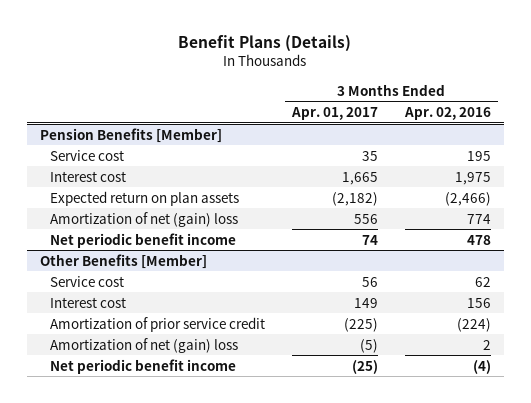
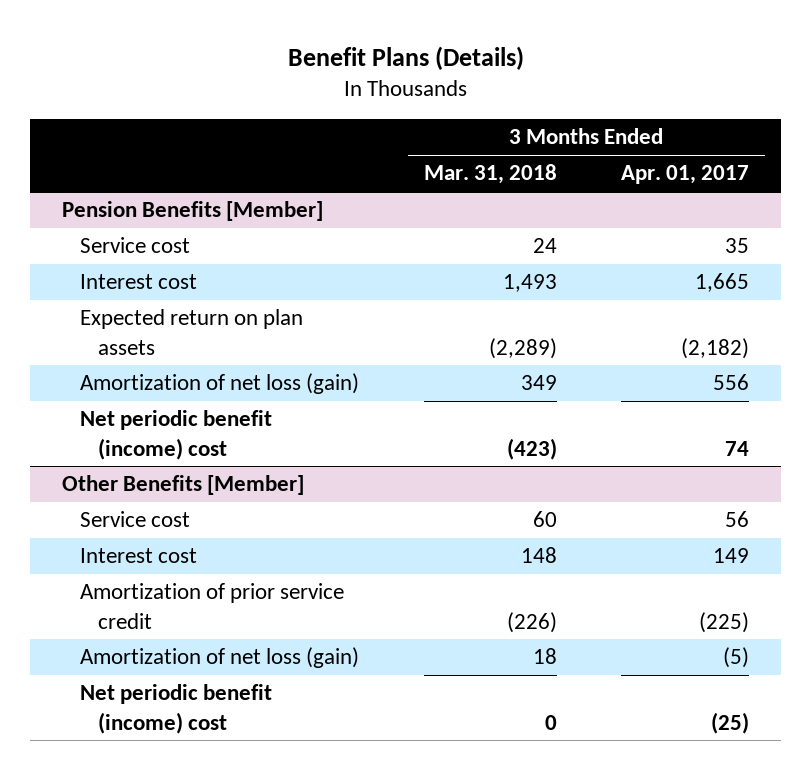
[403,107,491,121] Apr. 02, 2016 -> none
none -> [423,164,557,185] Mar. 31, 2018
[50,211,239,227] Amortization of net (gain) loss -> [80,373,360,395] Amortization of net loss (gain)
[50,232,237,248] Net periodic benefit income -> [80,410,273,460] Net periodic benefit (income) cost
[50,337,239,353] Amortization of net (gain) loss -> [80,647,360,669] Amortization of net loss (gain)
[50,358,237,374] Net periodic benefit income -> [80,684,273,734] Net periodic benefit (income) cost

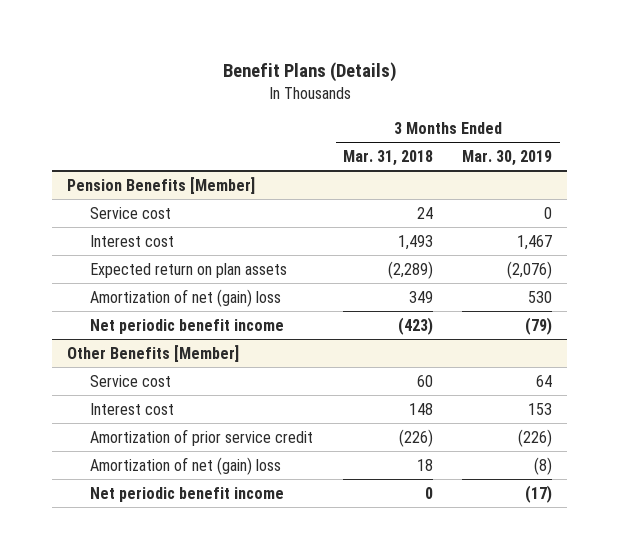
[620,165,749,185] Apr. 01, 2017 -> none
none -> [462,149,553,166] Mar. 30, 2019
[80,373,360,395] Amortization of net loss (gain) -> [90,288,282,307] Amortization of net (gain) loss
[80,410,273,460] Net periodic benefit (income) cost -> [90,318,285,334] Net periodic benefit income
[80,647,360,669] Amortization of net loss (gain) -> [90,456,282,475] Amortization of net (gain) loss
[80,684,273,734] Net periodic benefit (income) cost -> [90,486,285,502] Net periodic benefit income

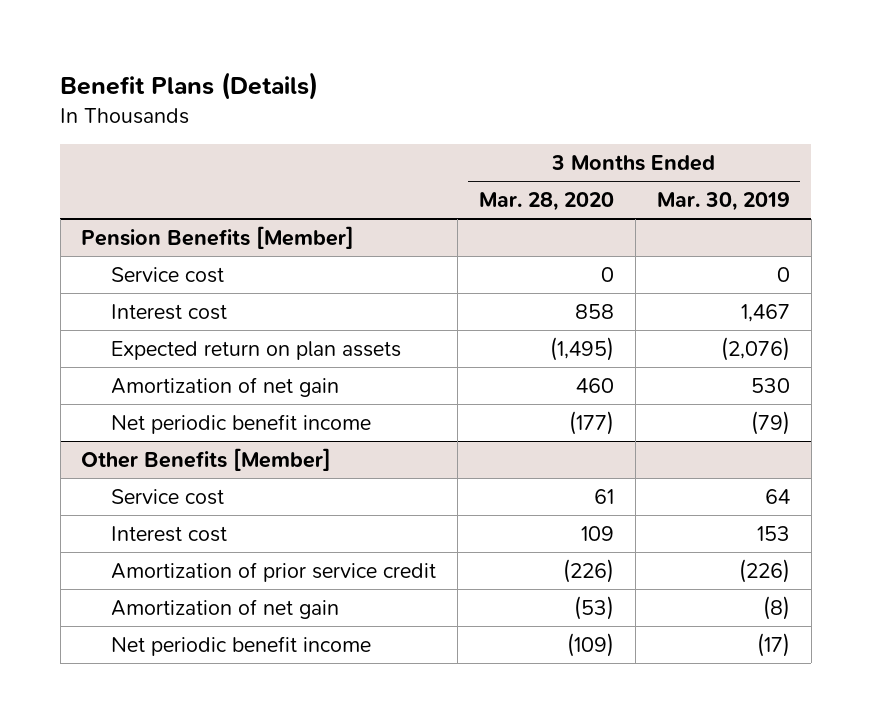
[342,149,433,166] Mar. 31, 2018 -> none
none -> [479,192,615,212] Mar. 28, 2020
[90,288,282,307] Amortization of net (gain) loss -> [111,376,340,397] Amortization of net gain
[90,456,282,475] Amortization of net (gain) loss -> [111,598,340,619] Amortization of net gain

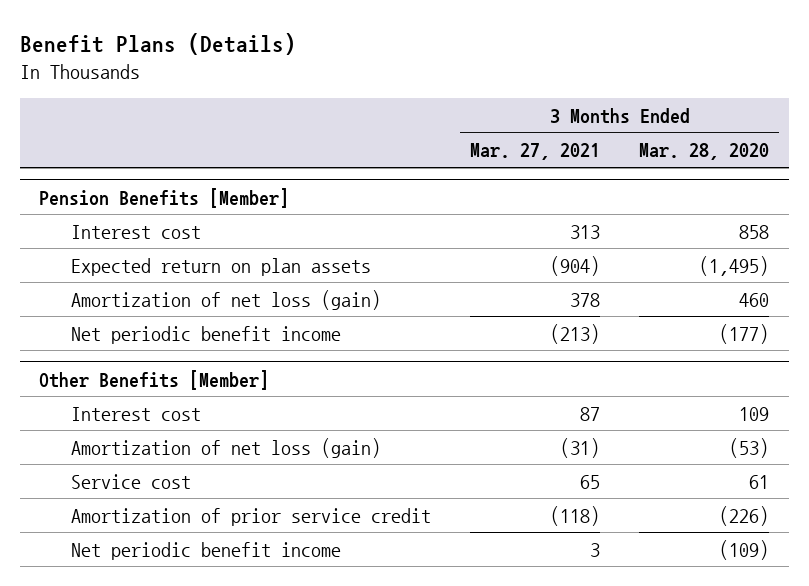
[656,192,790,212] Mar. 30, 2019 -> none
none -> [470,143,601,161] Mar. 27, 2021
[111,266,225,283] Service cost -> none
[111,376,340,397] Amortization of net gain -> [71,289,382,310] Amortization of net loss (gain)
none -> [71,437,382,458] Amortization of net loss (gain)
[111,488,225,505] Service cost -> [71,473,192,489] Service cost
[111,598,340,619] Amortization of net gain -> none

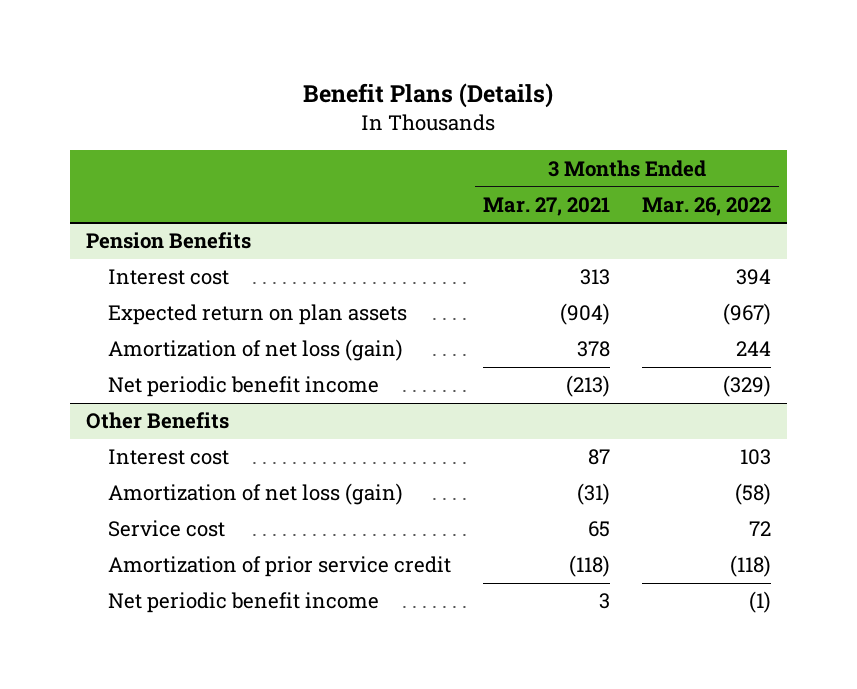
[639,143,770,161] Mar. 28, 2020 -> none
none -> [641,196,771,216] Mar. 26, 2022
[39,187,290,208] Pension Benefits [Member] -> [86,232,252,250] Pension Benefits
[39,369,270,390] Other Benefits [Member] -> [86,412,230,430] Other Benefits

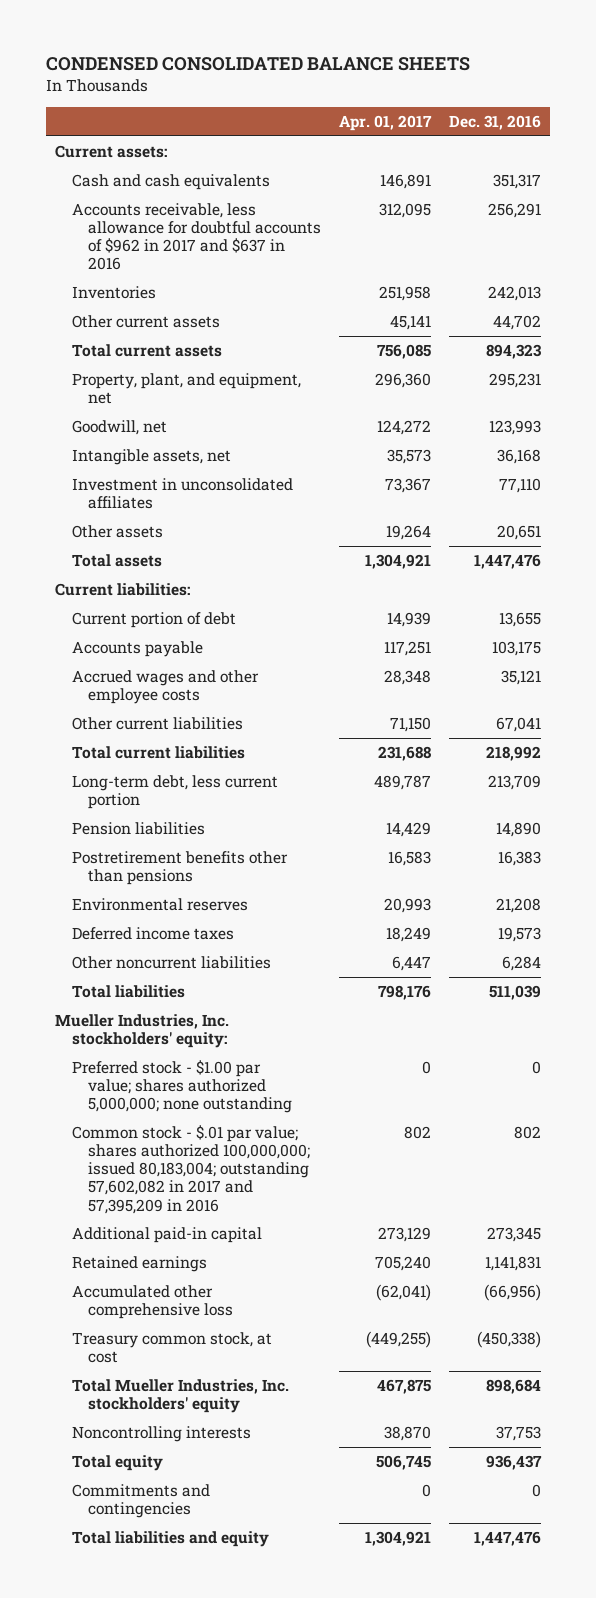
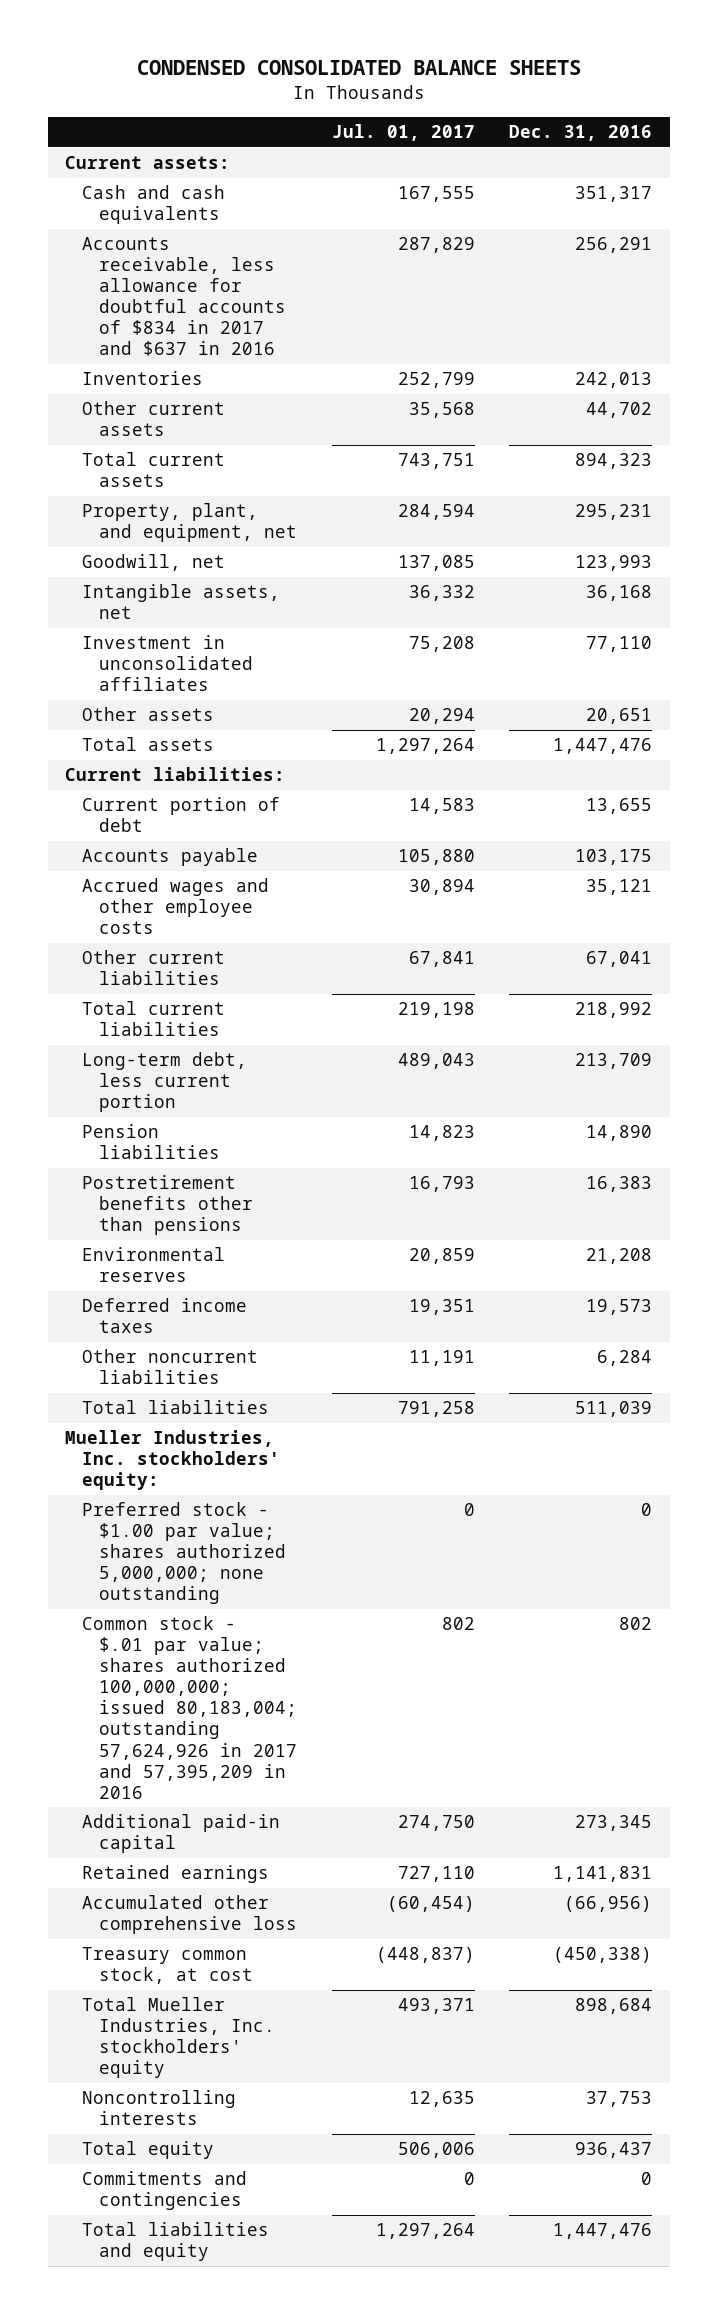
[339,115,433,132] Apr. 01, 2017 -> none
none -> [331,124,475,142] Jul. 01, 2017
[71,203,322,271] Accounts receivable, less allowance for doubtful accounts of $962 in 2017 and $637 in 2016 -> [81,237,286,357] Accounts receivable, less allowance for doubtful accounts of $834 in 2017 and $637 in 2016
[71,1125,311,1214] Common stock - $.01 par value; shares authorized 100,000,000; issued 80,183,004; outstanding 57,602,082 in 2017 and 57,395,209 in 2016 -> [81,1616,297,1799] Common stock - $.01 par value; shares authorized 100,000,000; issued 80,183,004; outstanding 57,624,926 in 2017 and 57,395,209 in 2016

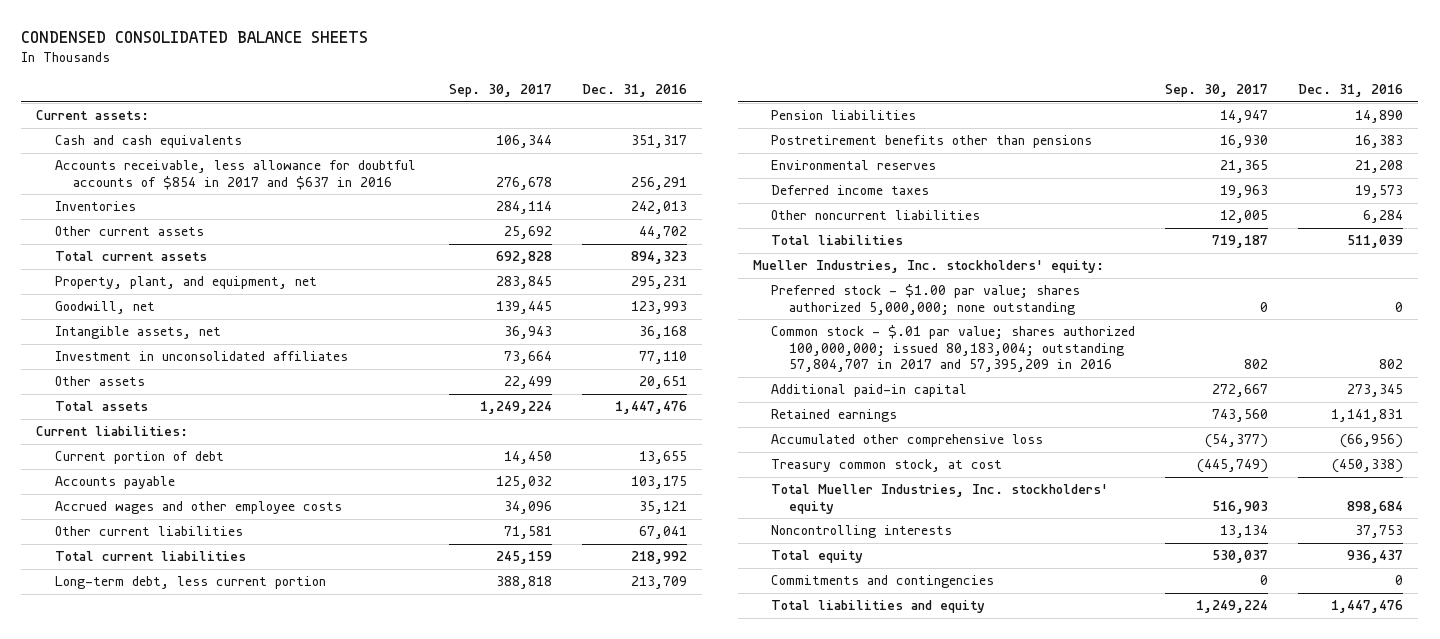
[331,124,475,142] Jul. 01, 2017 -> none
none -> [449,84,553,98] Sep. 30, 2017
[81,237,286,357] Accounts receivable, less allowance for doubtful accounts of $834 in 2017 and $637 in 2016 -> [54,160,416,190] Accounts receivable, less allowance for doubtful accounts of $854 in 2017 and $637 in 2016
[81,1616,297,1799] Common stock - $.01 par value; shares authorized 100,000,000; issued 80,183,004; outstanding 57,624,926 in 2017 and 57,395,209 in 2016 -> [771,325,1136,372] Common stock - $.01 par value; shares authorized 100,000,000; issued 80,183,004; outstanding 57,804,707 in 2017 and 57,395,209 in 2016

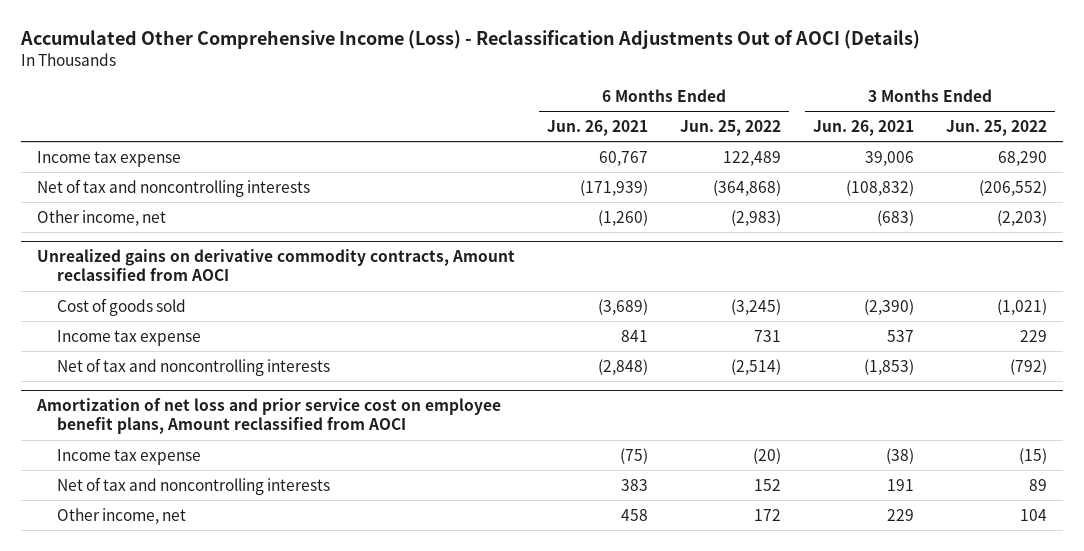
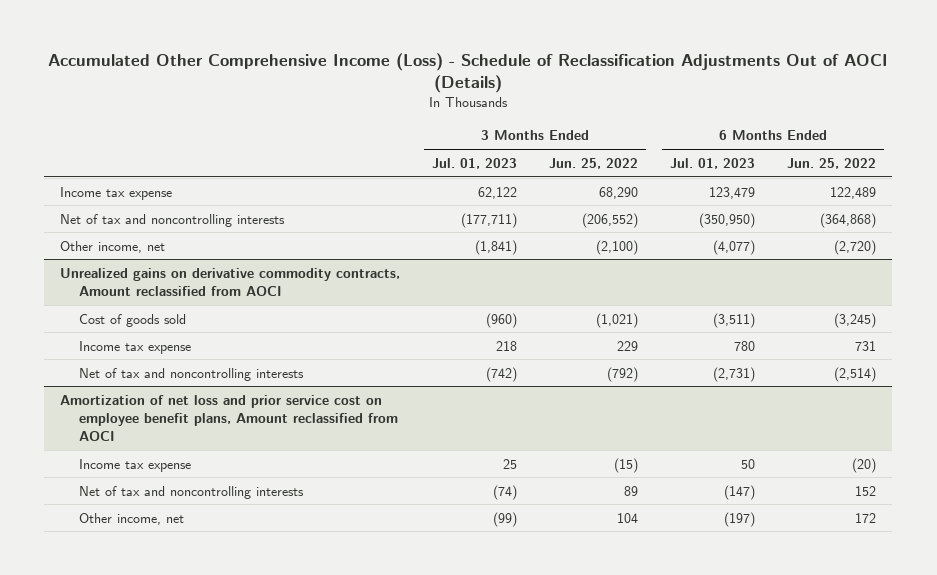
[19,29,920,49] Accumulated Other Comprehensive Income (Loss) - Reclassification Adjustments Out of AOCI (Details) -> [48,53,889,94] Accumulated Other Comprehensive Income (Loss) - Schedule of Reclassification Adjustments Out of AOCI (Details)
[546,119,648,136] Jun. 26, 2021 -> none
[812,119,914,136] Jun. 26, 2021 -> none
none -> [432,157,518,169] Jul. 01, 2023
none -> [670,157,756,169] Jul. 01, 2023
[730,209,781,226] (2,983) -> [834,239,877,255] (2,720)
[996,209,1047,226] (2,203) -> [596,239,639,255] (2,100)

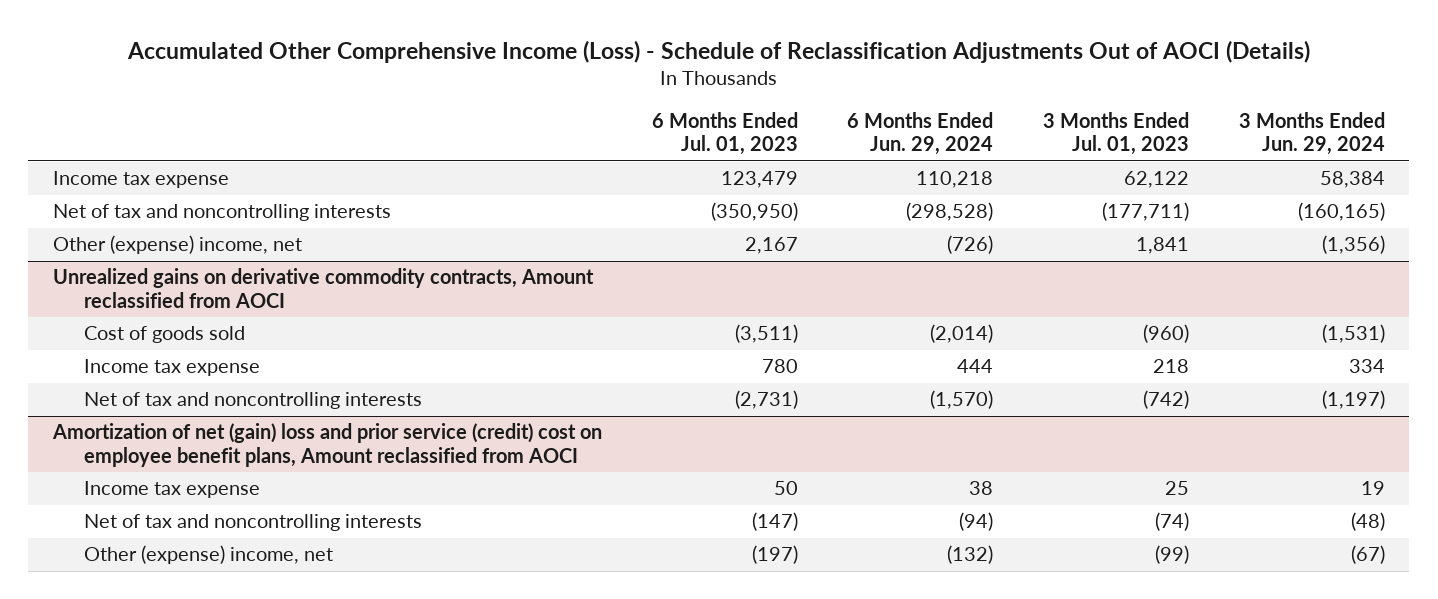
[549,157,639,169] Jun. 25, 2022 -> none
[787,157,877,169] Jun. 25, 2022 -> none
none -> [847,111,994,156] 6 Months Ended Jun. 29, 2024
none -> [1238,111,1385,156] 3 Months Ended Jun. 29, 2024
[60,240,166,253] Other income, net -> [52,235,302,255] Other (expense) income, net
[475,239,518,255] (1,841) -> [1135,237,1189,255] 1,841
[713,239,756,255] (4,077) -> [744,237,798,255] 2,167
[60,394,398,442] Amortization of net loss and prior service cost on employee benefit plans, Amount reclassified from AOCI -> [51,423,602,467] Amortization of net (gain) loss and prior service (credit) cost on employee benefit plans, Amount reclassified from AOCI
[78,512,184,525] Other income, net -> [84,545,334,565] Other (expense) income, net

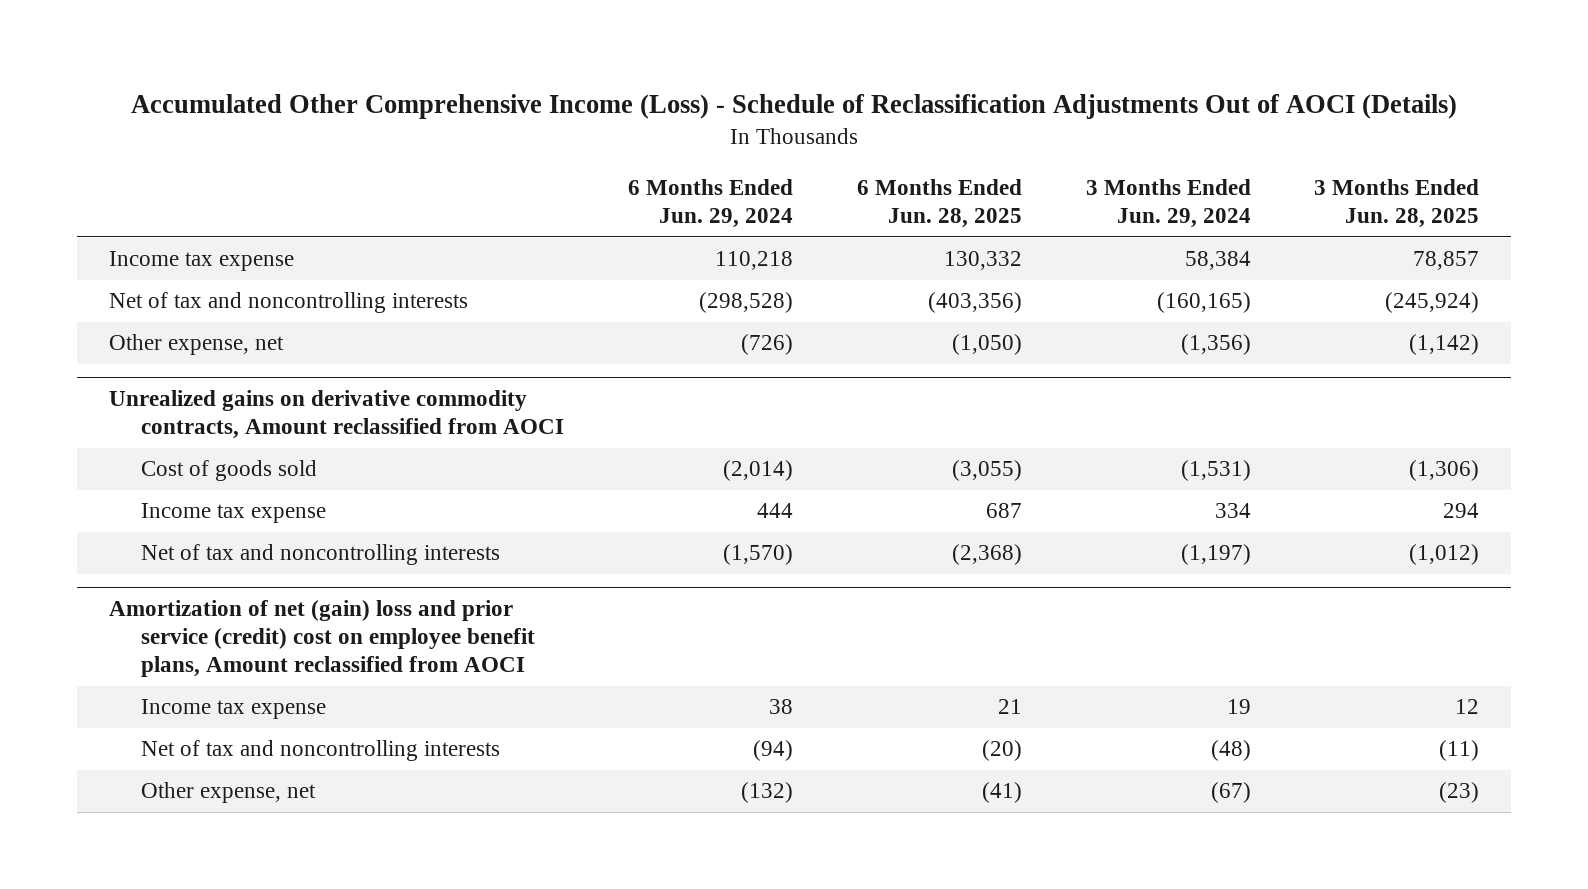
[651,111,798,156] 6 Months Ended Jul. 01, 2023 -> none
[1042,111,1189,156] 3 Months Ended Jul. 01, 2023 -> none
none -> [856,179,1022,229] 6 Months Ended Jun. 28, 2025
none -> [1314,179,1480,229] 3 Months Ended Jun. 28, 2025
[52,235,302,255] Other (expense) income, net -> [108,334,284,356] Other expense, net
[84,545,334,565] Other (expense) income, net -> [141,782,317,804] Other expense, net

